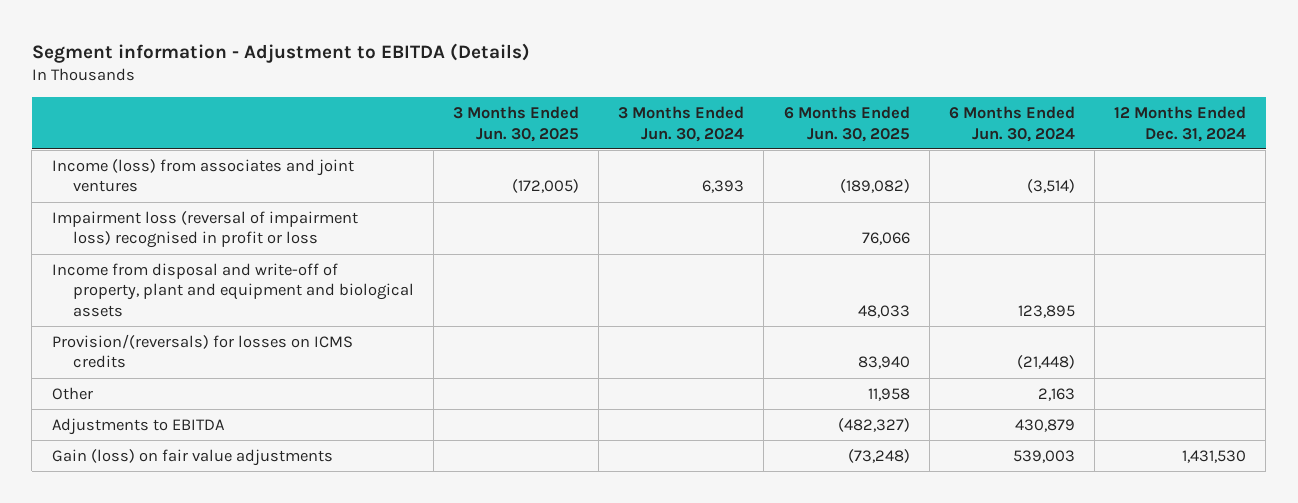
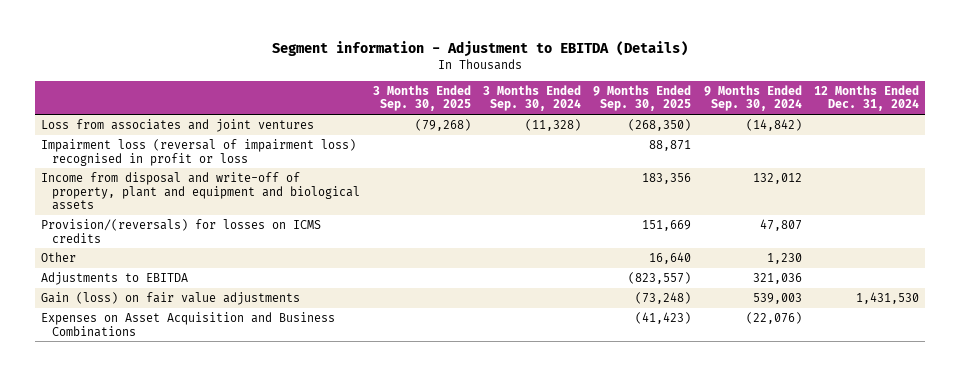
[452,106,579,142] 3 Months Ended Jun. 30, 2025 -> none
[618,106,745,142] 3 Months Ended Jun. 30, 2024 -> none
[783,106,910,142] 6 Months Ended Jun. 30, 2025 -> none
[948,106,1075,142] 6 Months Ended Jun. 30, 2024 -> none
none -> [372,84,471,112] 3 Months Ended Sep. 30, 2025
none -> [482,84,581,112] 3 Months Ended Sep. 30, 2024
none -> [593,84,692,112] 9 Months Ended Sep. 30, 2025
none -> [703,84,802,112] 9 Months Ended Sep. 30, 2024
[51,158,354,193] Income (loss) from associates and joint ventures -> [41,118,315,132] Loss from associates and joint ventures
none -> [41,311,336,337] Expenses on Asset Acquisition and Business Combinations

